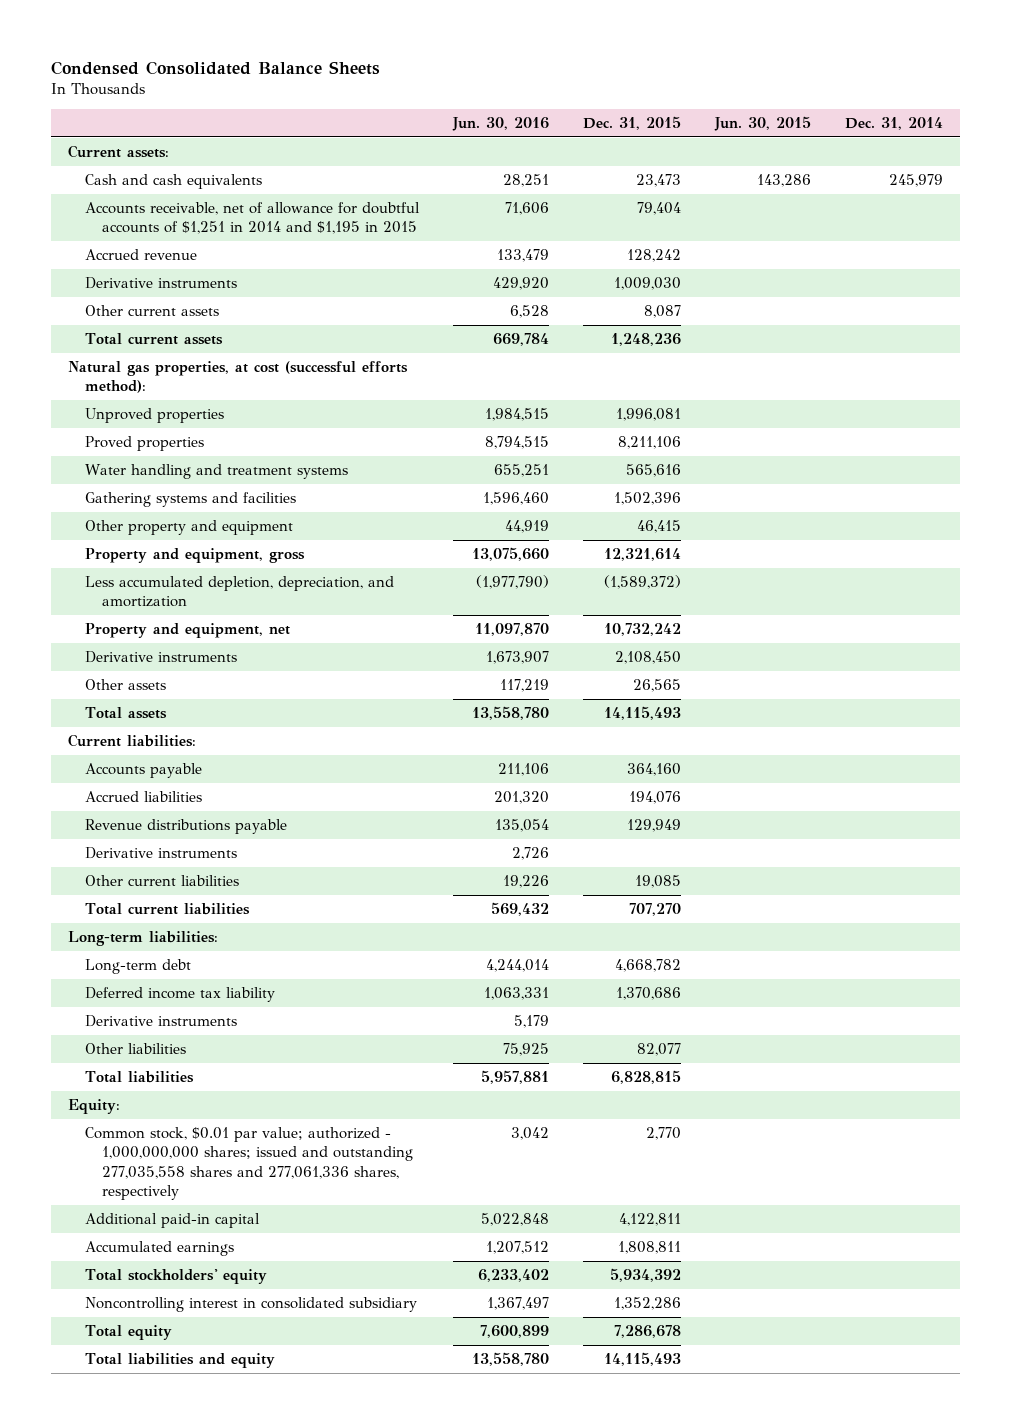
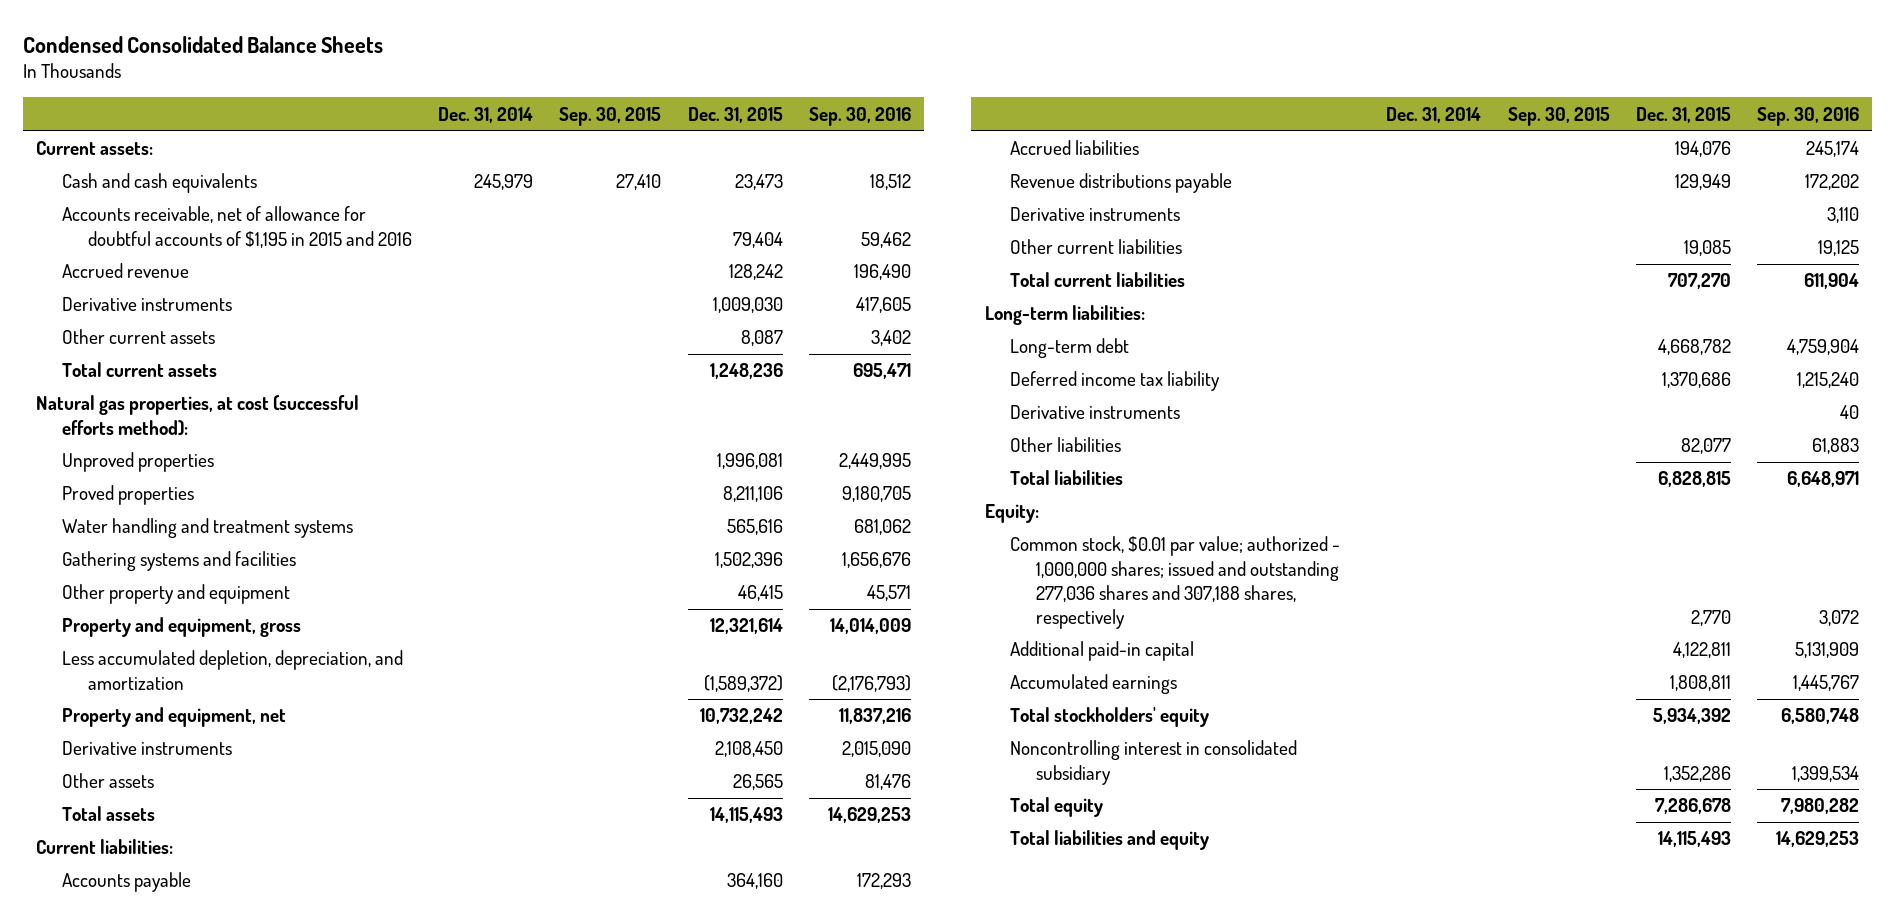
[451,117,549,132] Jun. 30, 2016 -> none
[713,116,811,132] Jun. 30, 2015 -> none
none -> [559,106,662,126] Sep. 30, 2015
none -> [808,106,911,126] Sep. 30, 2016
[84,201,420,235] Accounts receivable, net of allowance for doubtful accounts of $1,251 in 2014 and $1,195 in 2015 -> [62,206,412,248] Accounts receivable, net of allowance for doubtful accounts of $1,195 in 2015 and 2016
[84,1126,413,1200] Common stock, $0.01 par value; authorized - 1,000,000,000 shares; issued and outstanding 277,035,558 shares and 277,061,336 shares, respectively -> [1010,536,1341,629] Common stock, $0.01 par value; authorized - 1,000,000 shares; issued and outstanding 277,036 shares and 307,188 shares, respectively

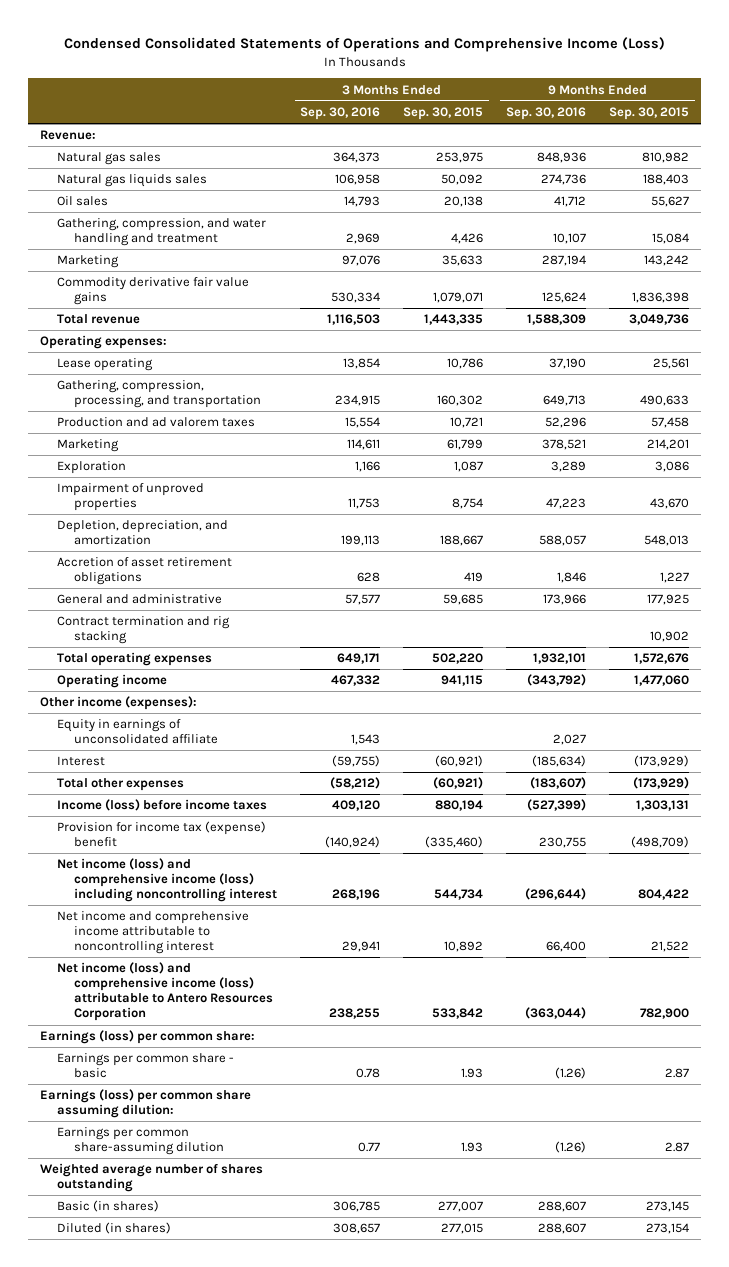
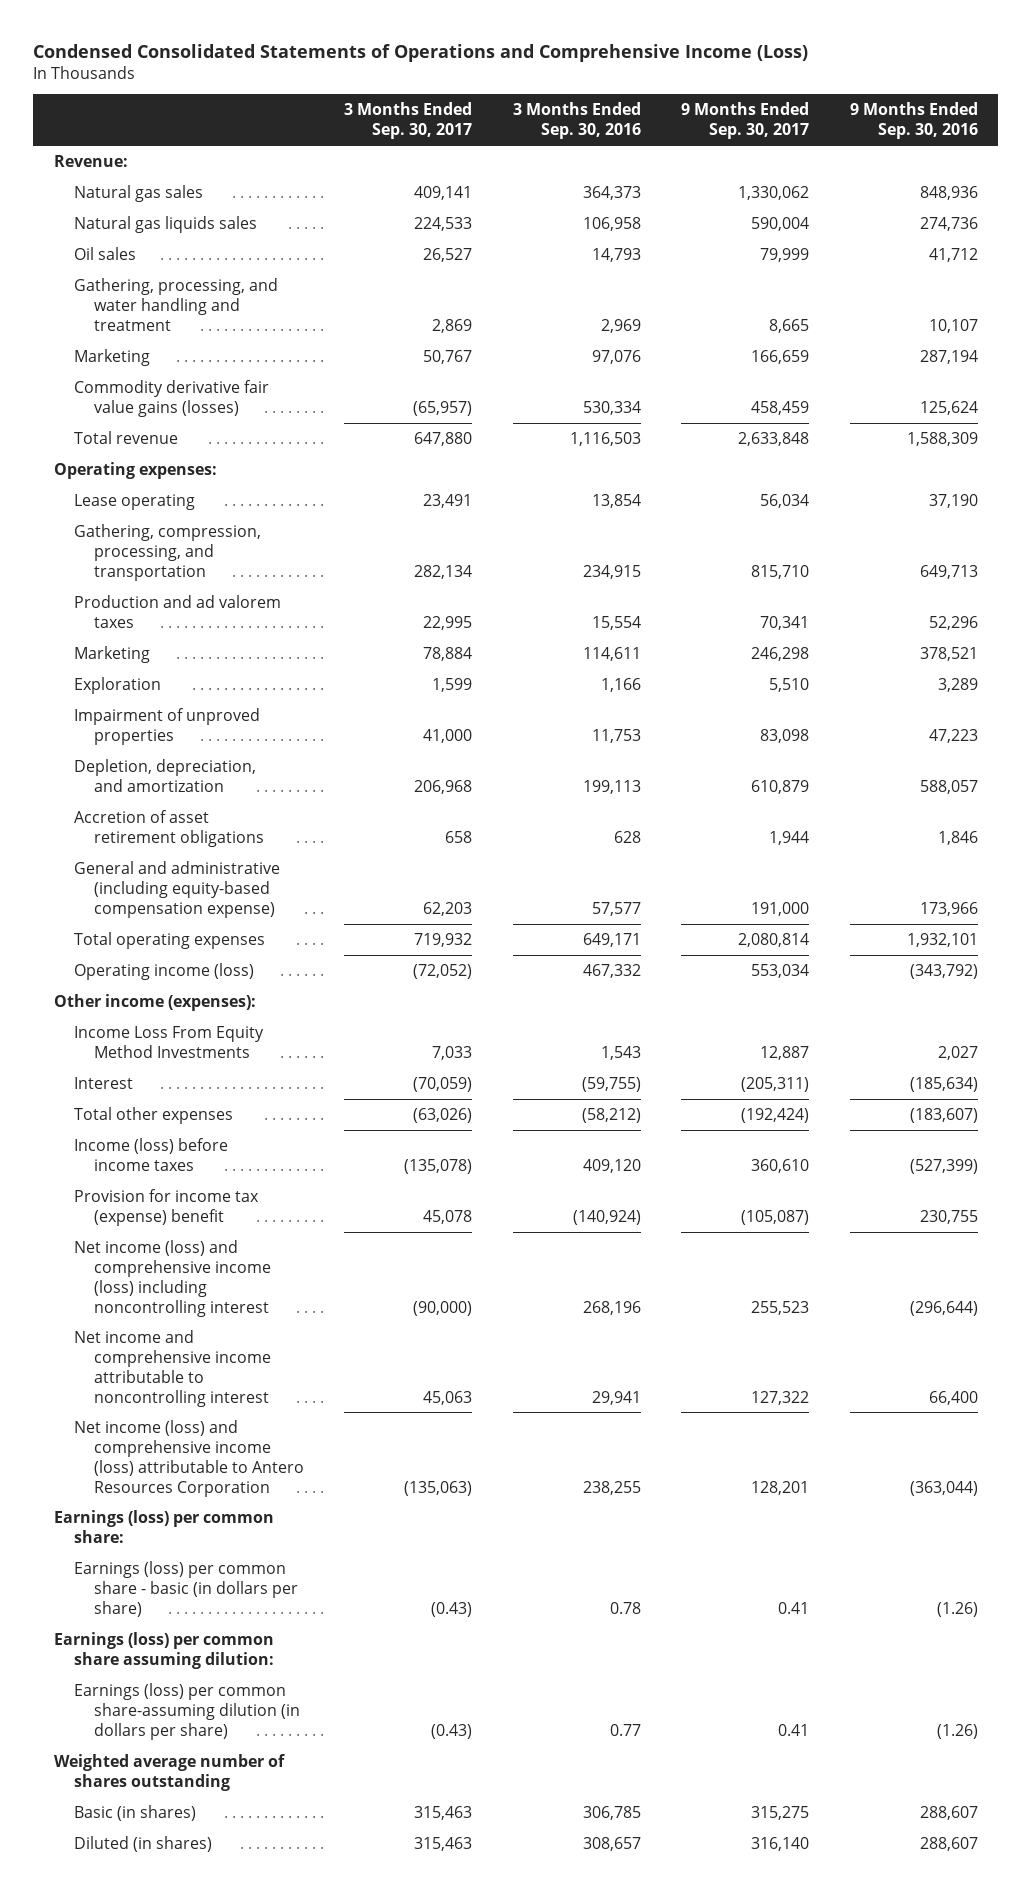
[403,106,484,120] Sep. 30, 2015 -> none
[609,106,690,120] Sep. 30, 2015 -> none
none -> [344,102,473,140] 3 Months Ended Sep. 30, 2017
none -> [681,102,810,140] 9 Months Ended Sep. 30, 2017
[57,218,267,247] Gathering, compression, and water handling and treatment -> [73,277,278,331] Gathering, processing, and water handling and treatment
[57,277,250,306] Commodity derivative fair value gains -> [73,379,269,417] Commodity derivative fair value gains (losses)
[57,616,231,645] Contract termination and rig stacking -> none
[57,594,223,605] General and administrative -> [73,860,280,918] General and administrative (including equity-based compensation expense)
[57,674,168,689] Operating income -> [73,962,254,980] Operating income (loss)
[57,719,219,745] Equity in earnings of unconsolidated affiliate -> [73,1025,264,1058] Income Loss From Equity Method Investments
[57,1053,235,1079] Earnings per common share - basic -> [73,1560,299,1617] Earnings (loss) per common share - basic (in dollars per share)
[57,1127,225,1156] Earnings per common share-assuming dilution -> [73,1682,301,1740] Earnings (loss) per common share-assuming dilution (in dollars per share)

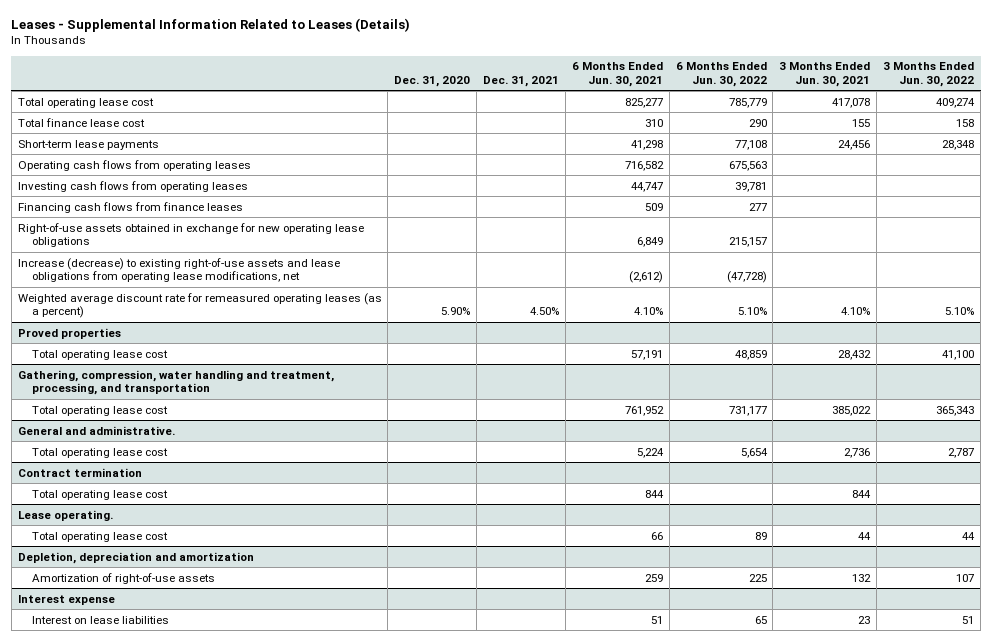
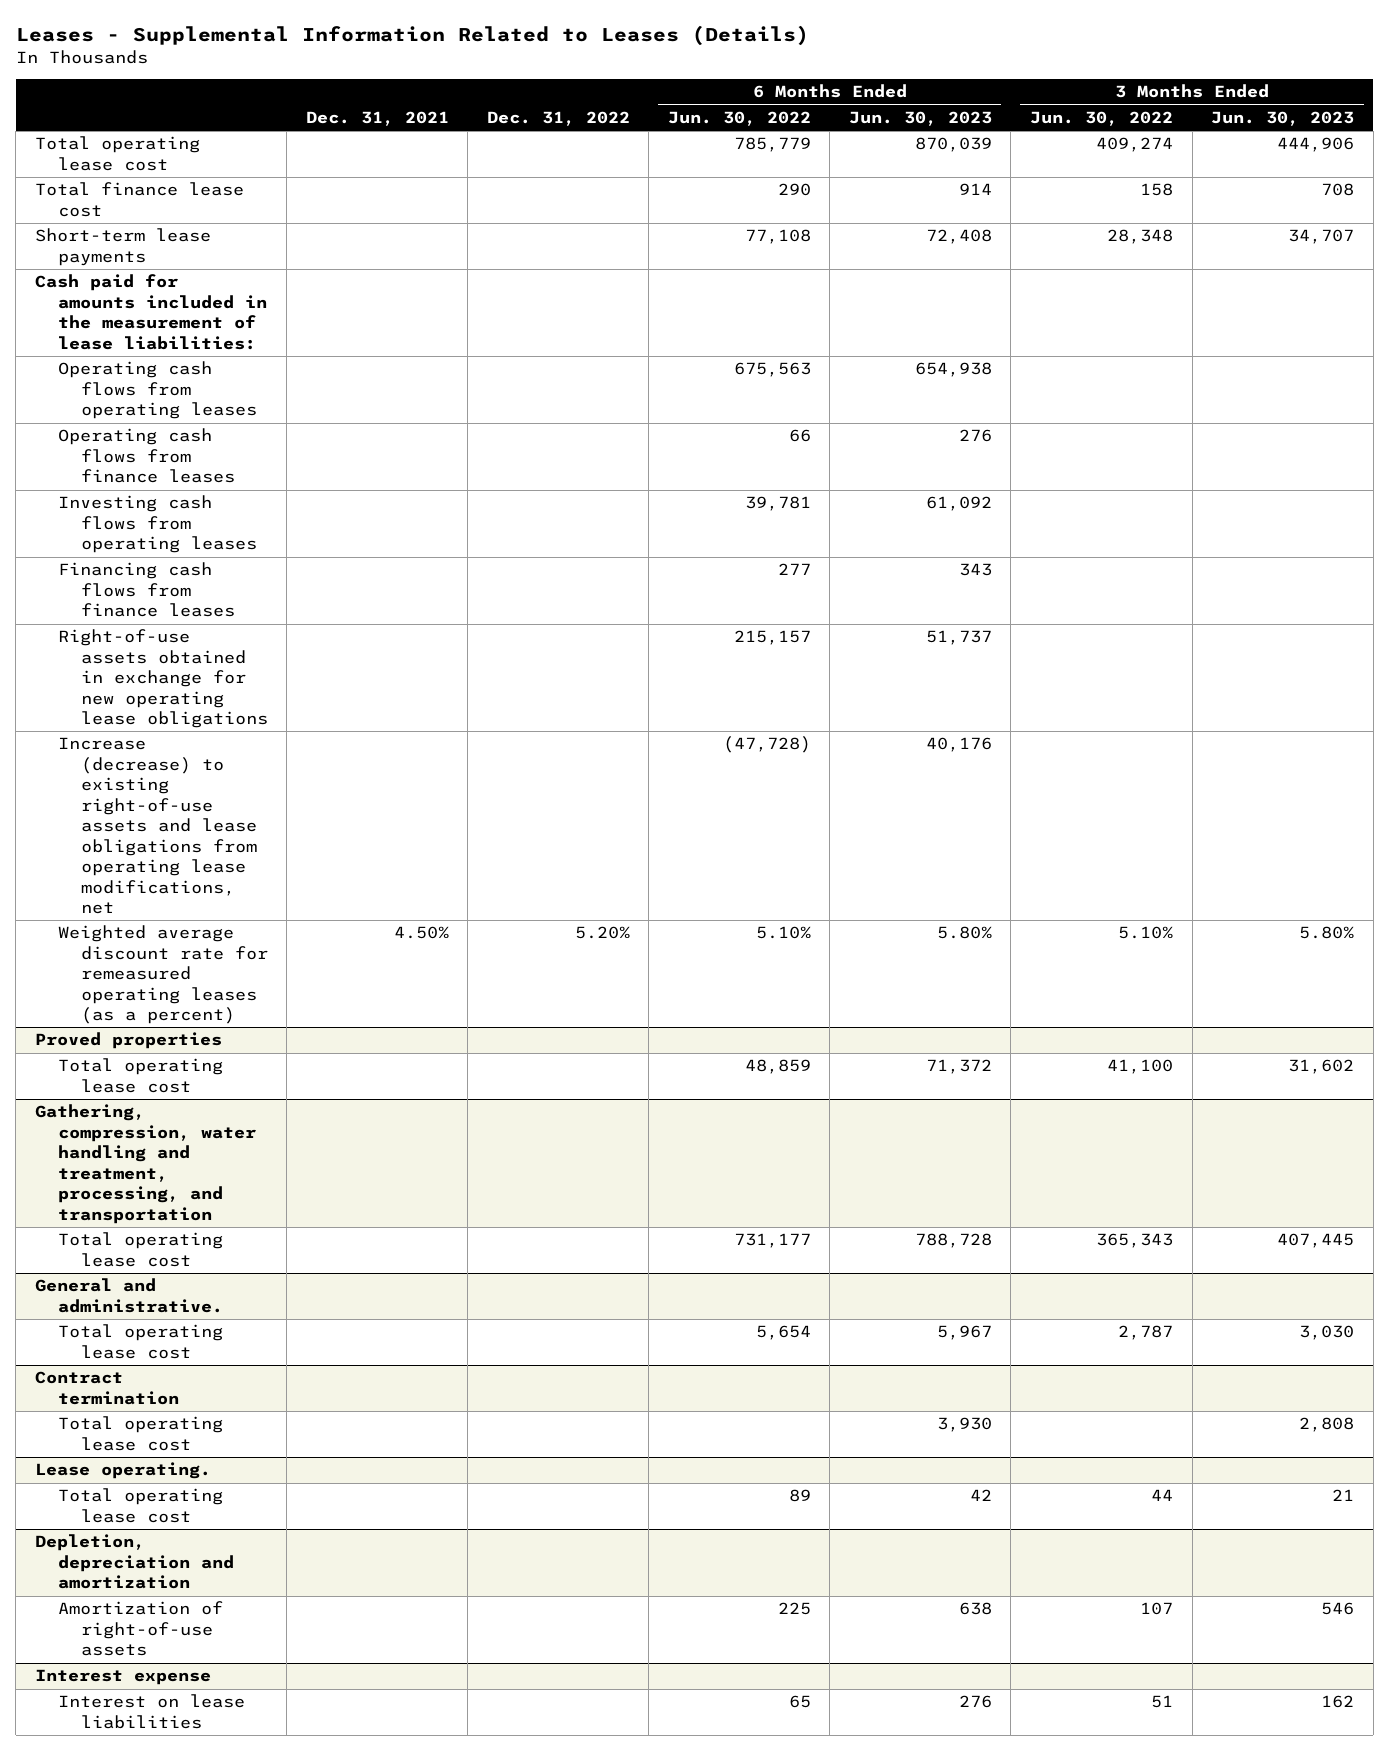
[394,75,471,87] Dec. 31, 2020 -> none
[571,62,663,87] 6 Months Ended Jun. 30, 2021 -> none
[779,62,871,87] 3 Months Ended Jun. 30, 2021 -> none
none -> [486,110,630,126] Dec. 31, 2022
none -> [848,110,992,126] Jun. 30, 2023
none -> [1211,110,1355,126] Jun. 30, 2023
none -> [34,274,267,350] Cash paid for amounts included in the measurement of lease liabilities:
none -> [57,428,235,484] Operating cash flows from finance leases

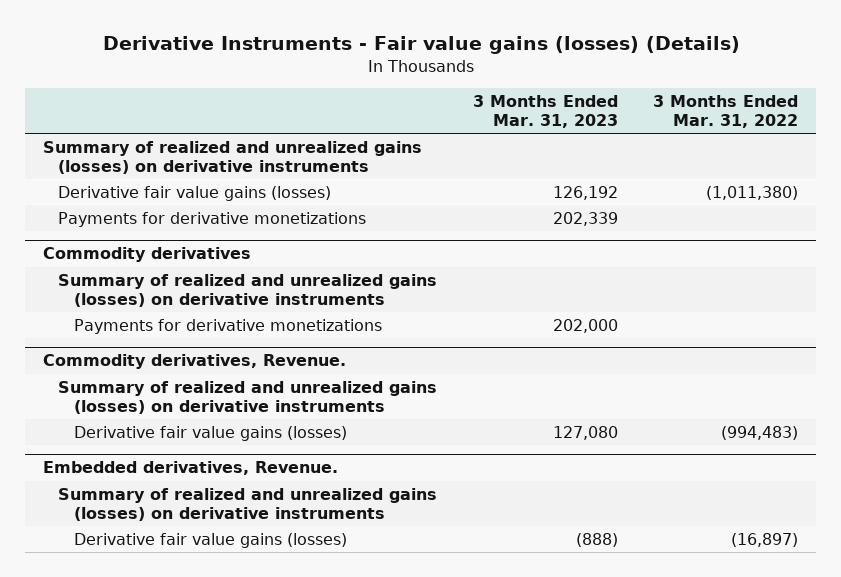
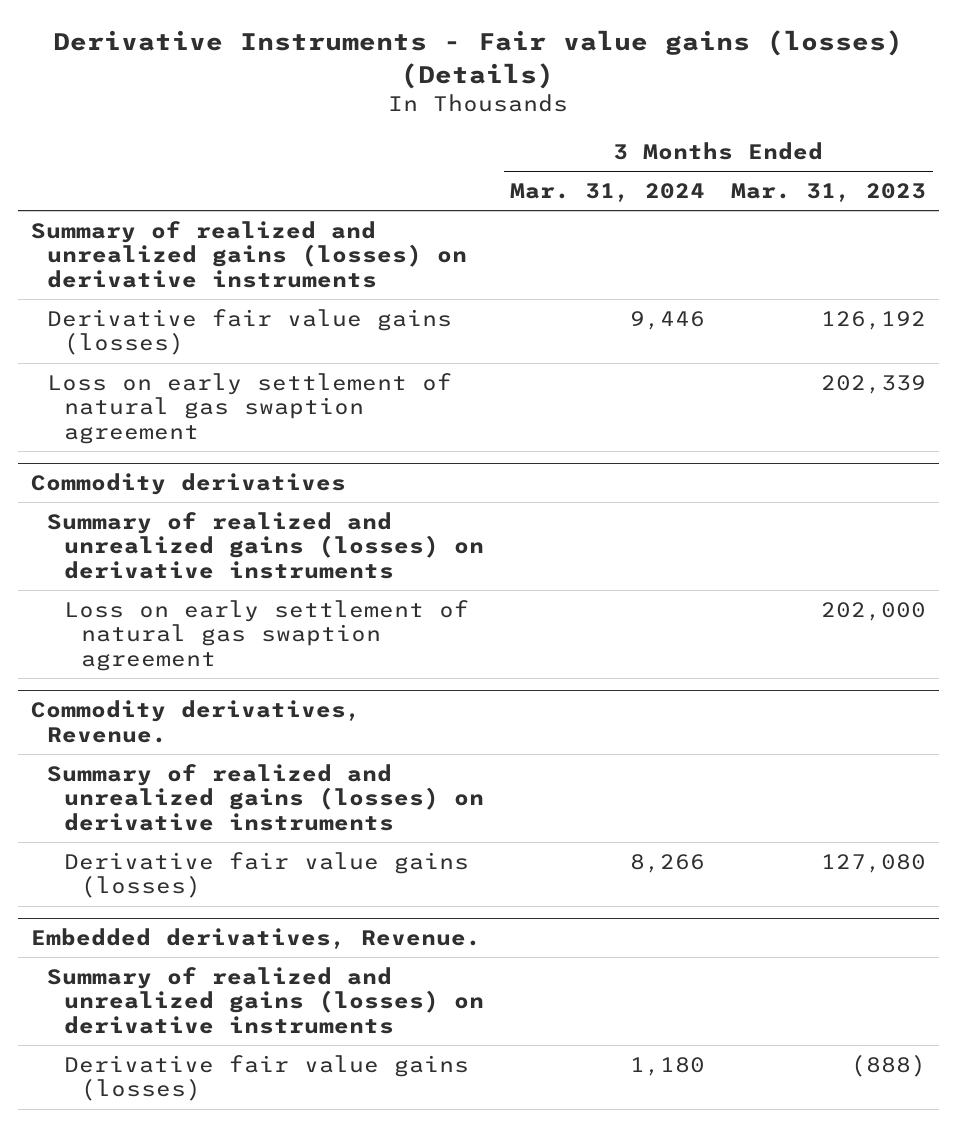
[653,95,799,129] 3 Months Ended Mar. 31, 2022 -> none
none -> [510,183,706,203] Mar. 31, 2024
[58,211,367,227] Payments for derivative monetizations -> [47,372,453,444] Loss on early settlement of natural gas swaption agreement
[73,318,382,334] Payments for derivative monetizations -> [64,599,470,671] Loss on early settlement of natural gas swaption agreement

